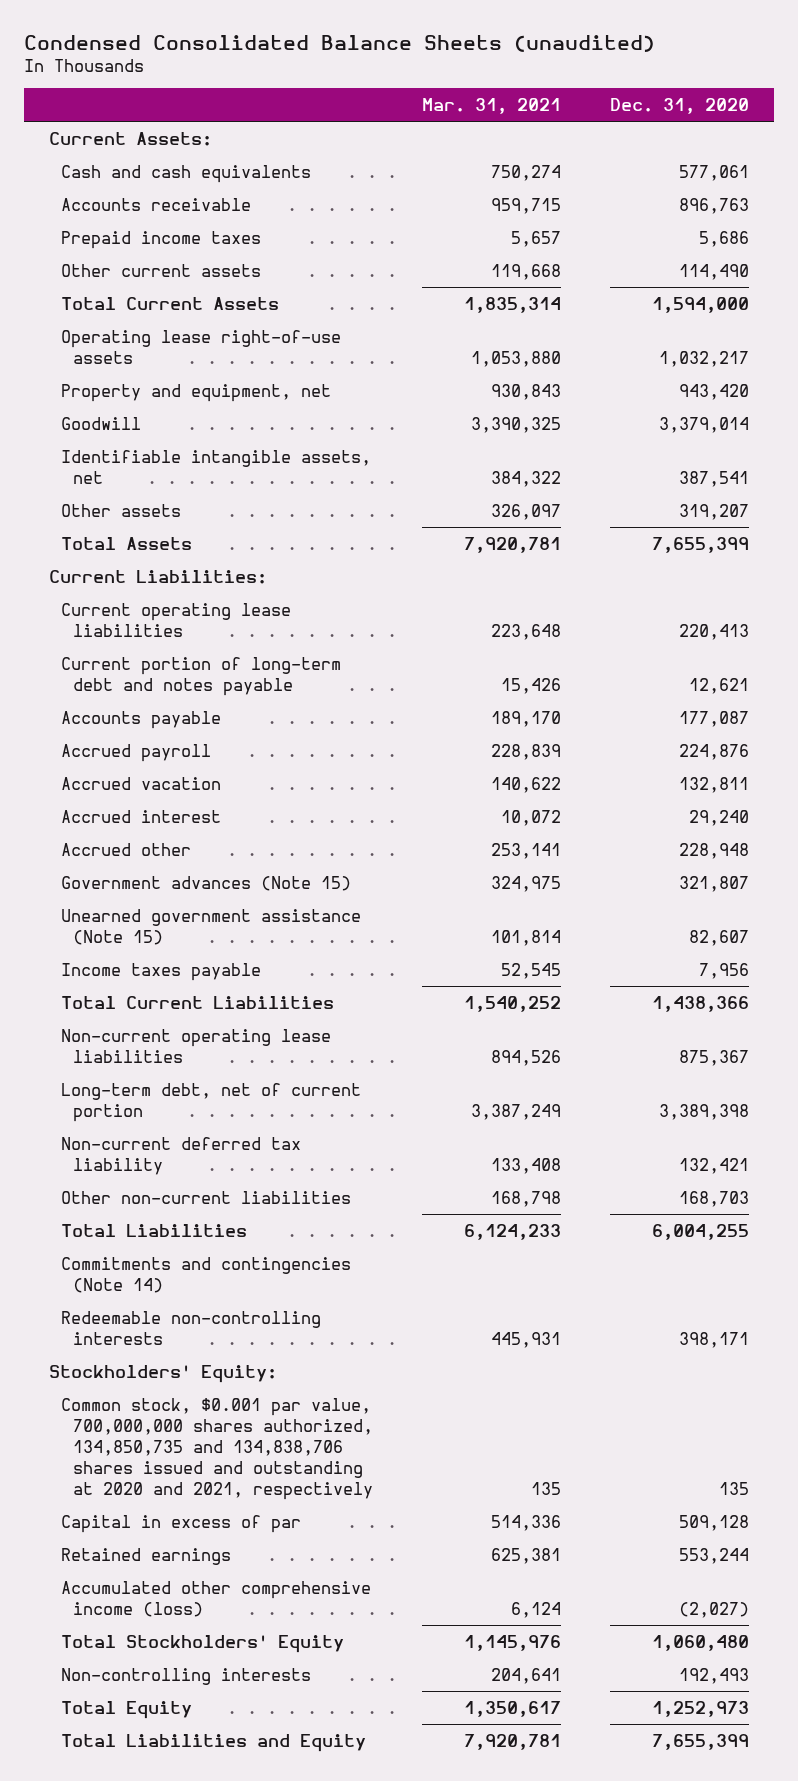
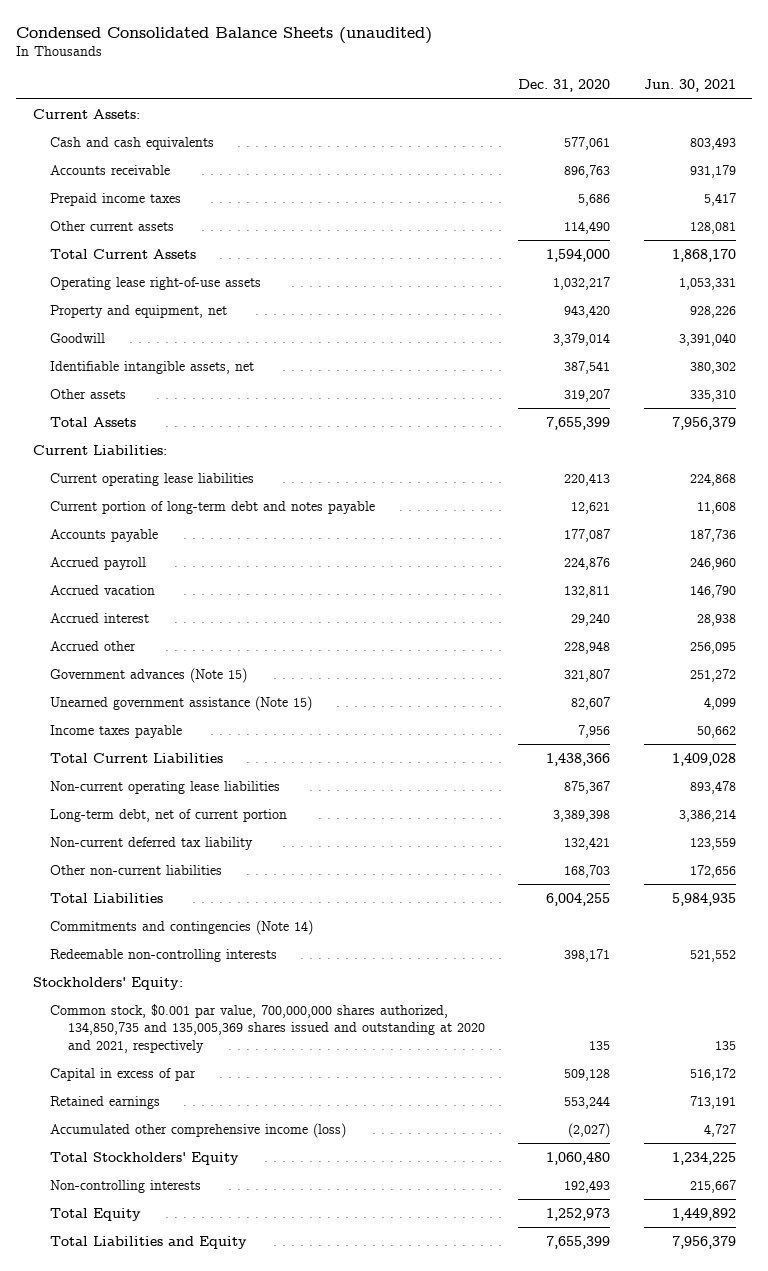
[422,98,562,115] Mar. 31, 2021 -> none
none -> [643,79,736,93] Jun. 30, 2021
[60,1397,373,1500] Common stock, $0.001 par value, 700,000,000 shares authorized, 134,850,735 and 134,838,706 shares issued and outstanding at 2020 and 2021, respectively -> [50,1003,485,1053] Common stock, $0.001 par value, 700,000,000 shares authorized, 134,850,735 and 135,005,369 shares issued and outstanding at 2020 and 2021, respectively

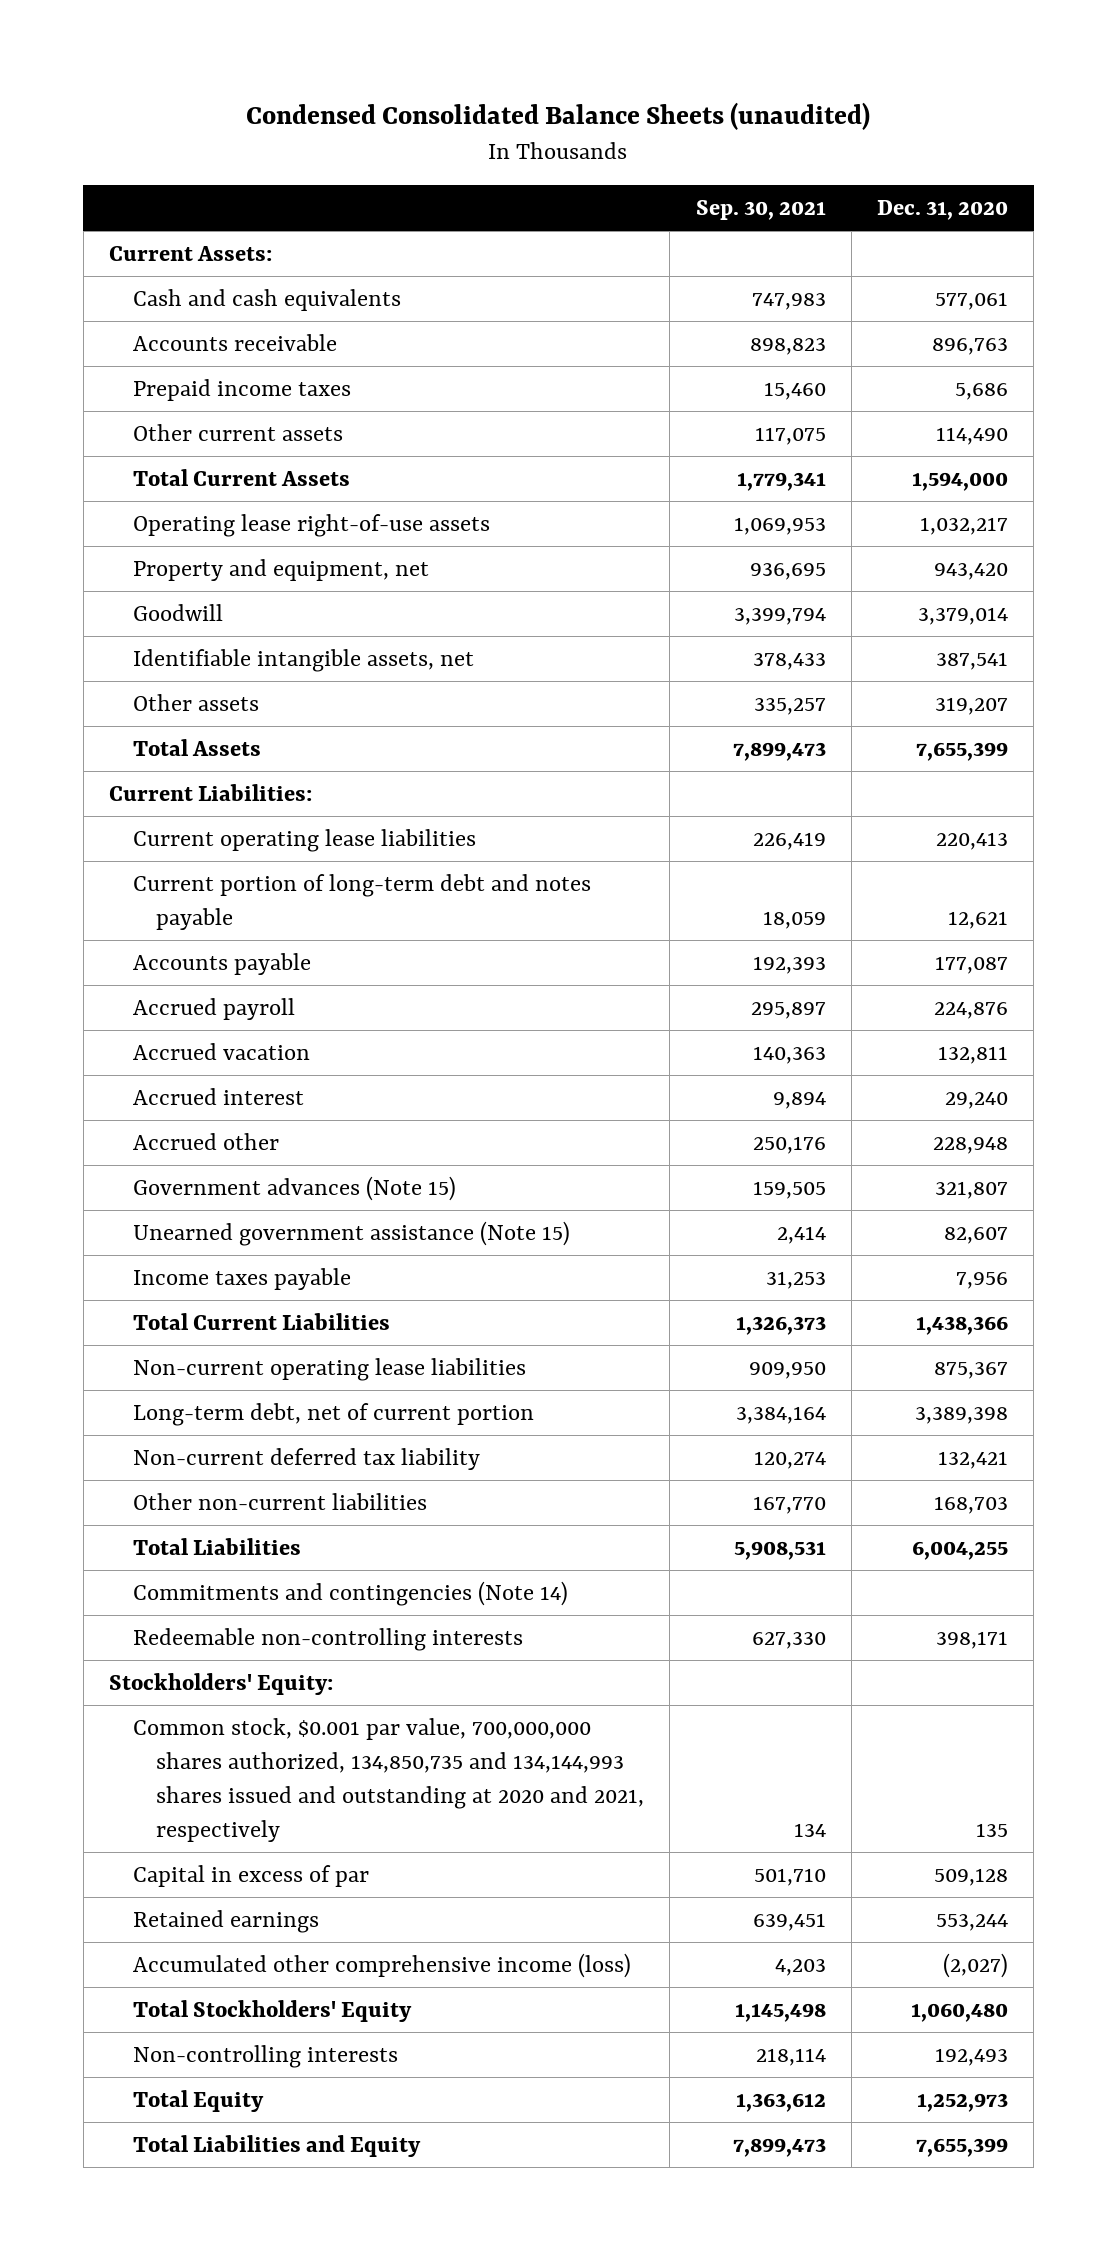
[643,79,736,93] Jun. 30, 2021 -> none
none -> [695,200,826,221] Sep. 30, 2021
[50,1003,485,1053] Common stock, $0.001 par value, 700,000,000 shares authorized, 134,850,735 and 135,005,369 shares issued and outstanding at 2020 and 2021, respectively -> [132,1718,645,1842] Common stock, $0.001 par value, 700,000,000 shares authorized, 134,850,735 and 134,144,993 shares issued and outstanding at 2020 and 2021, respectively

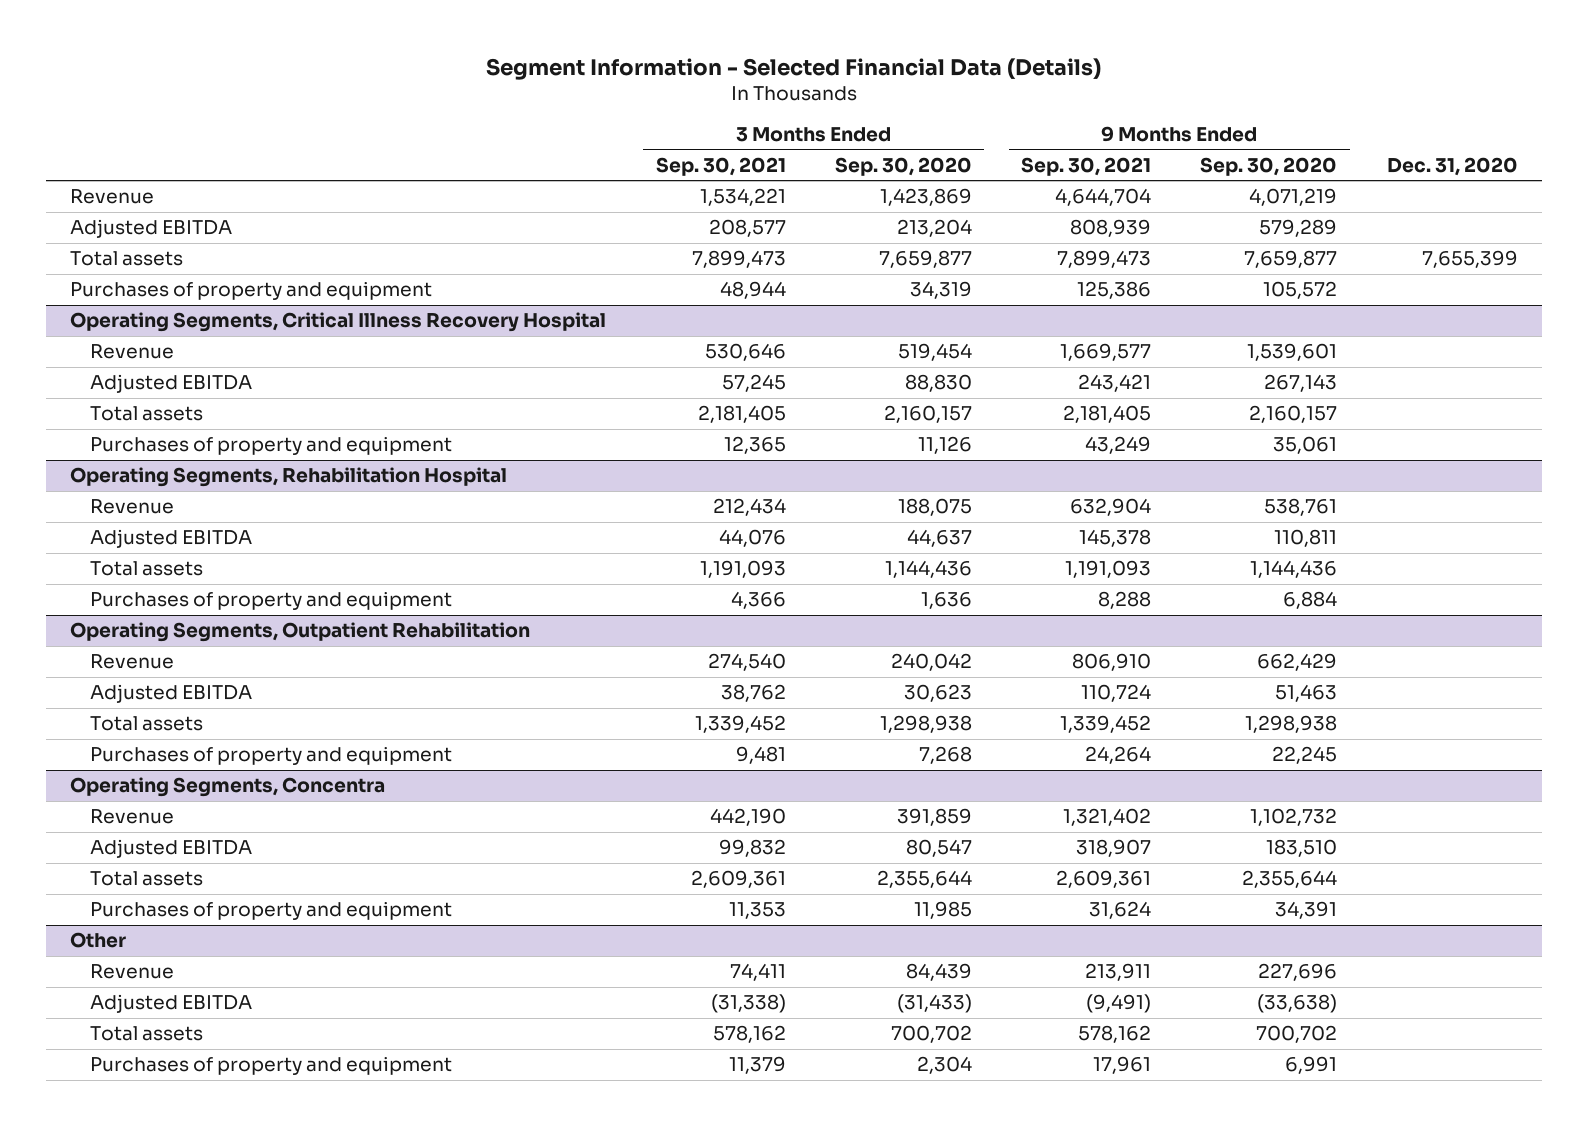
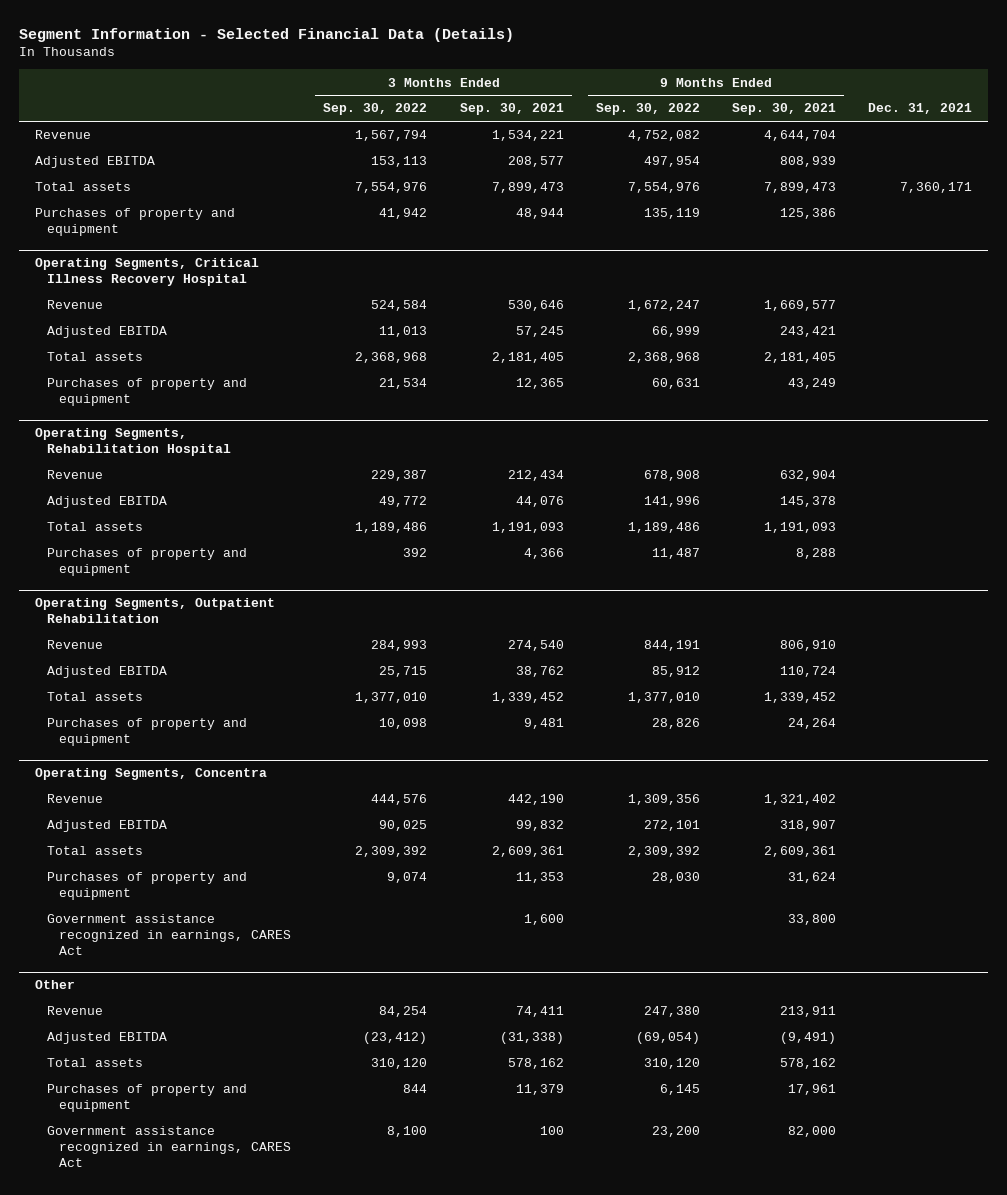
[834,156,972,176] Sep. 30, 2020 -> none
[1200,156,1338,176] Sep. 30, 2020 -> none
[1386,156,1518,176] Dec. 31, 2020 -> none
none -> [323,103,428,116] Sep. 30, 2022
none -> [595,103,700,116] Sep. 30, 2022
none -> [868,103,973,115] Dec. 31, 2021
none -> [47,914,292,956] Government assistance recognized in earnings, CARES Act
none -> [47,1126,292,1168] Government assistance recognized in earnings, CARES Act

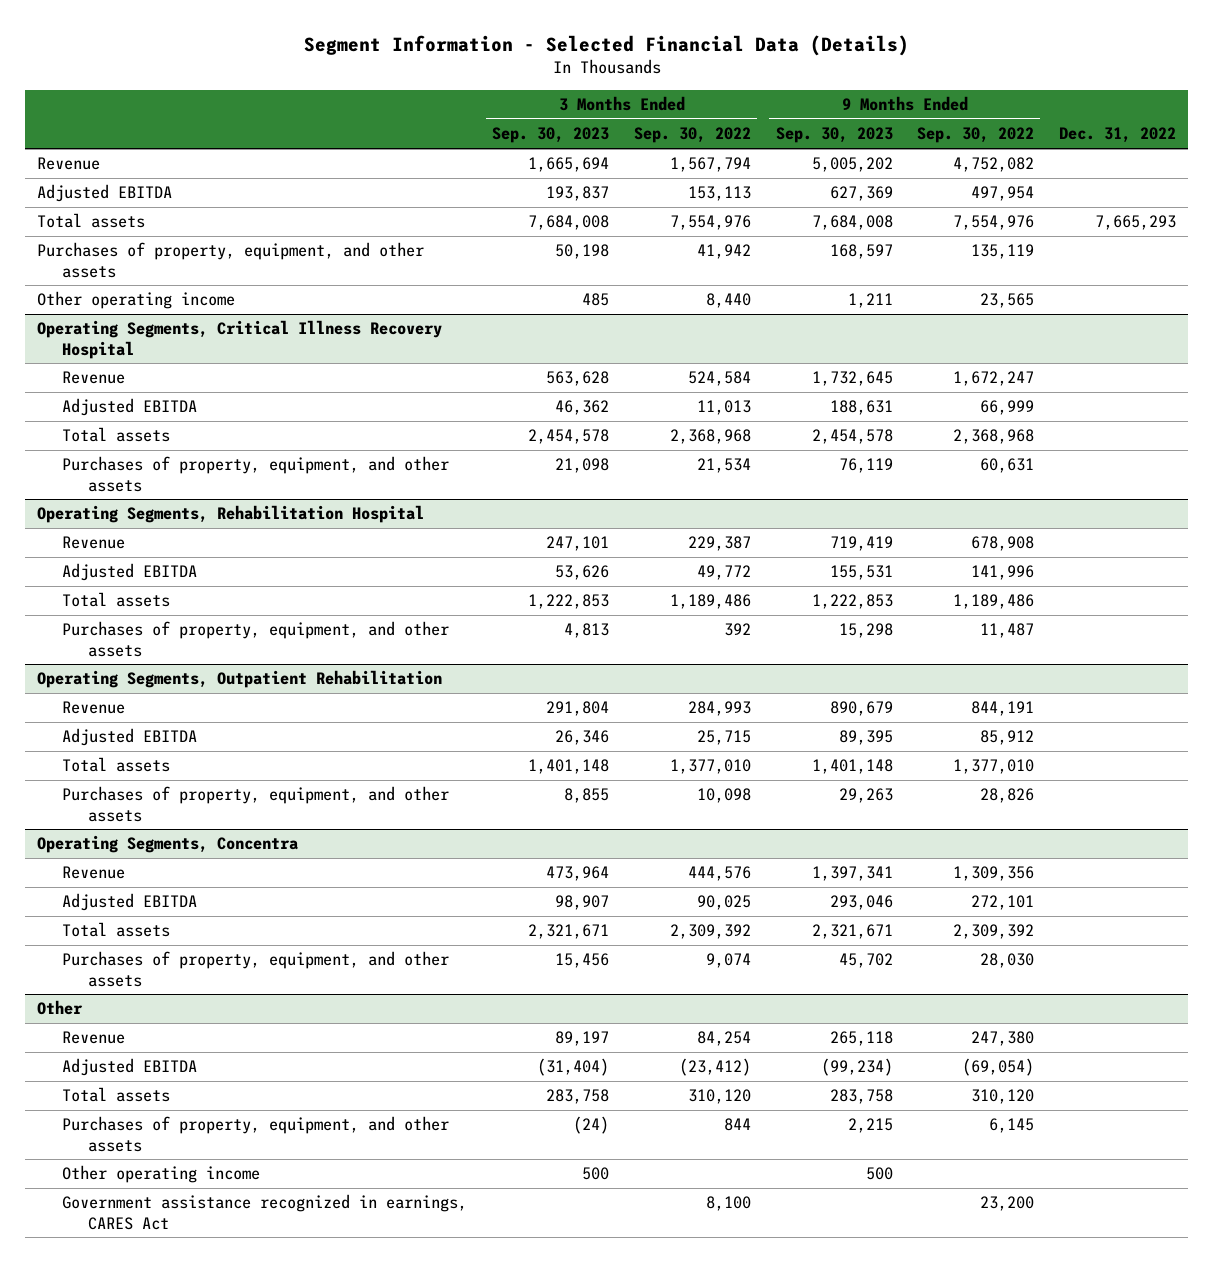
[459,103,564,116] Sep. 30, 2021 -> none
[732,103,837,116] Sep. 30, 2021 -> none
[868,103,973,115] Dec. 31, 2021 -> none
none -> [492,127,610,144] Sep. 30, 2023
none -> [775,127,893,144] Sep. 30, 2023
none -> [1058,127,1176,144] Dec. 31, 2022
[35,208,236,237] Purchases of property and equipment -> [37,242,425,278] Purchases of property, equipment, and other assets
none -> [37,291,236,310] Other operating income
[47,378,248,407] Purchases of property and equipment -> [62,456,450,492] Purchases of property, equipment, and other assets
[47,548,248,577] Purchases of property and equipment -> [62,621,450,657] Purchases of property, equipment, and other assets
[47,718,248,747] Purchases of property and equipment -> [62,786,450,822] Purchases of property, equipment, and other assets
[47,914,292,956] Government assistance recognized in earnings, CARES Act -> none
[47,872,248,901] Purchases of property and equipment -> [62,951,450,987] Purchases of property, equipment, and other assets
[47,1084,248,1113] Purchases of property and equipment -> [62,1116,450,1152] Purchases of property, equipment, and other assets
none -> [62,1165,261,1184] Other operating income

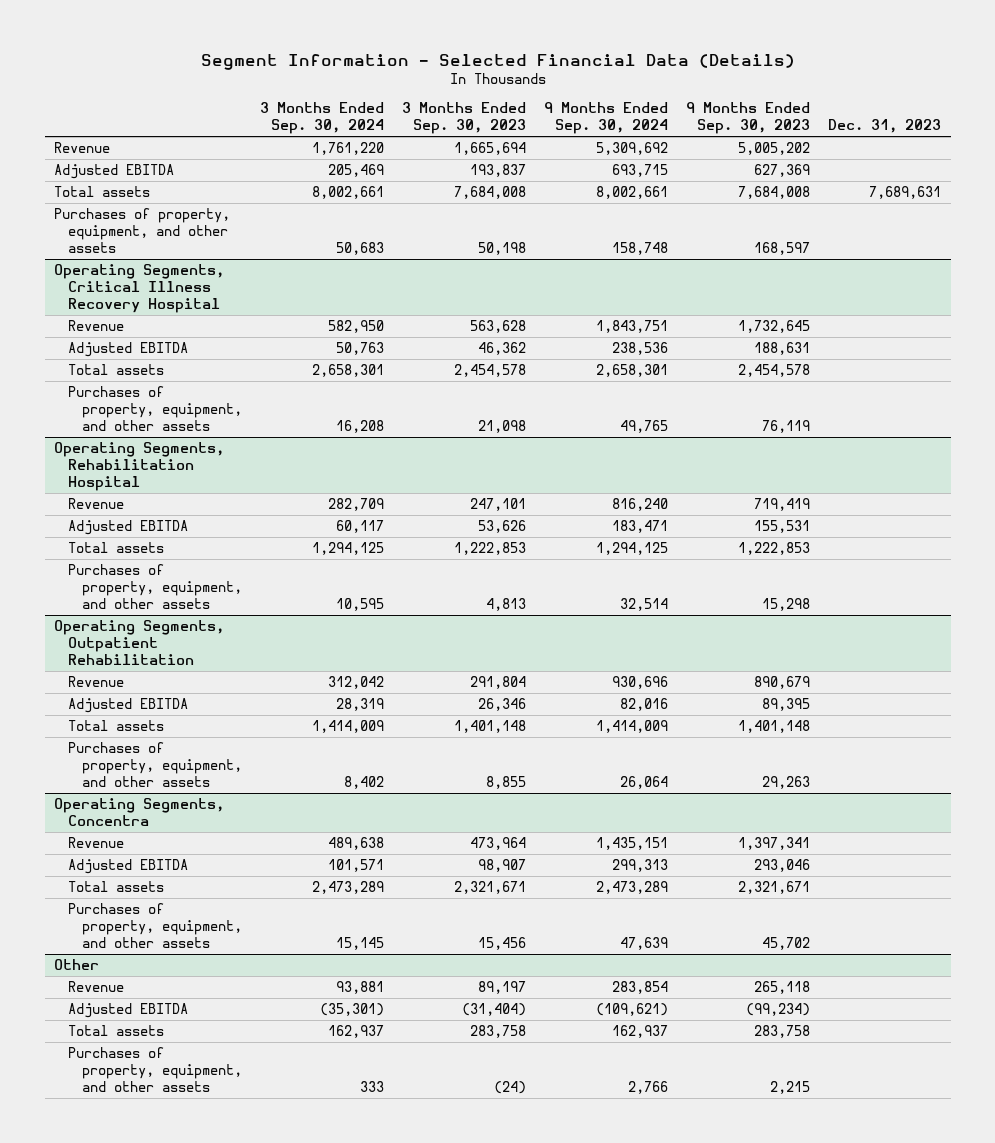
[633,127,751,144] Sep. 30, 2022 -> none
[917,127,1035,144] Sep. 30, 2022 -> none
[1058,127,1176,144] Dec. 31, 2022 -> none
none -> [259,102,384,135] 3 Months Ended Sep. 30, 2024
none -> [544,102,669,135] 9 Months Ended Sep. 30, 2024
none -> [828,119,942,134] Dec. 31, 2023
[37,291,236,310] Other operating income -> none
[62,1165,261,1184] Other operating income -> none
[62,1194,468,1230] Government assistance recognized in earnings, CARES Act -> none

